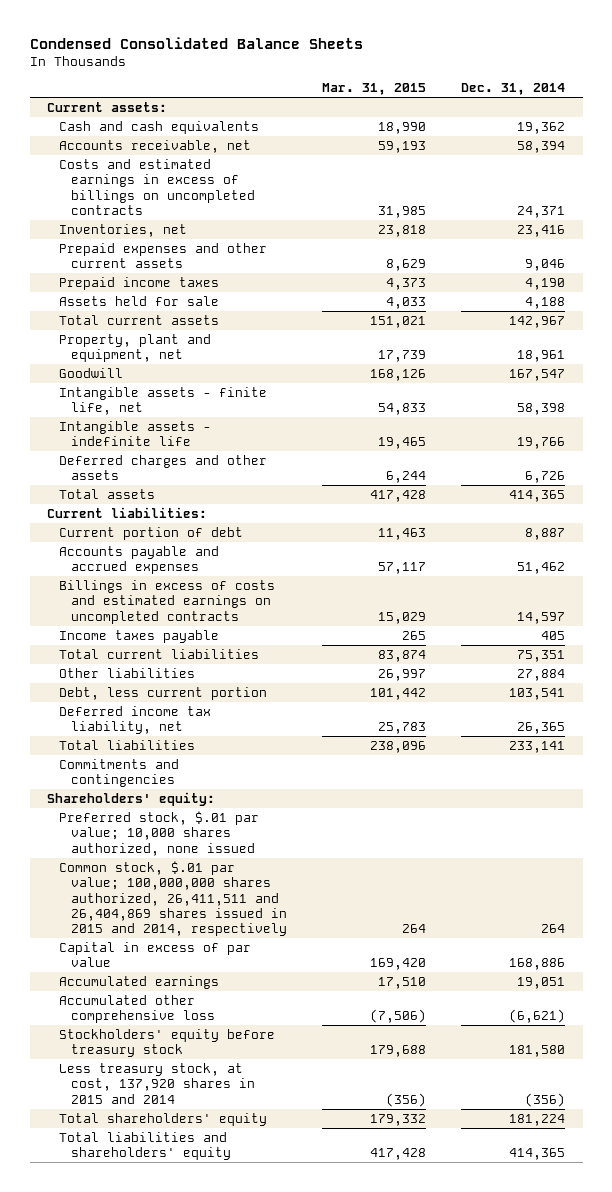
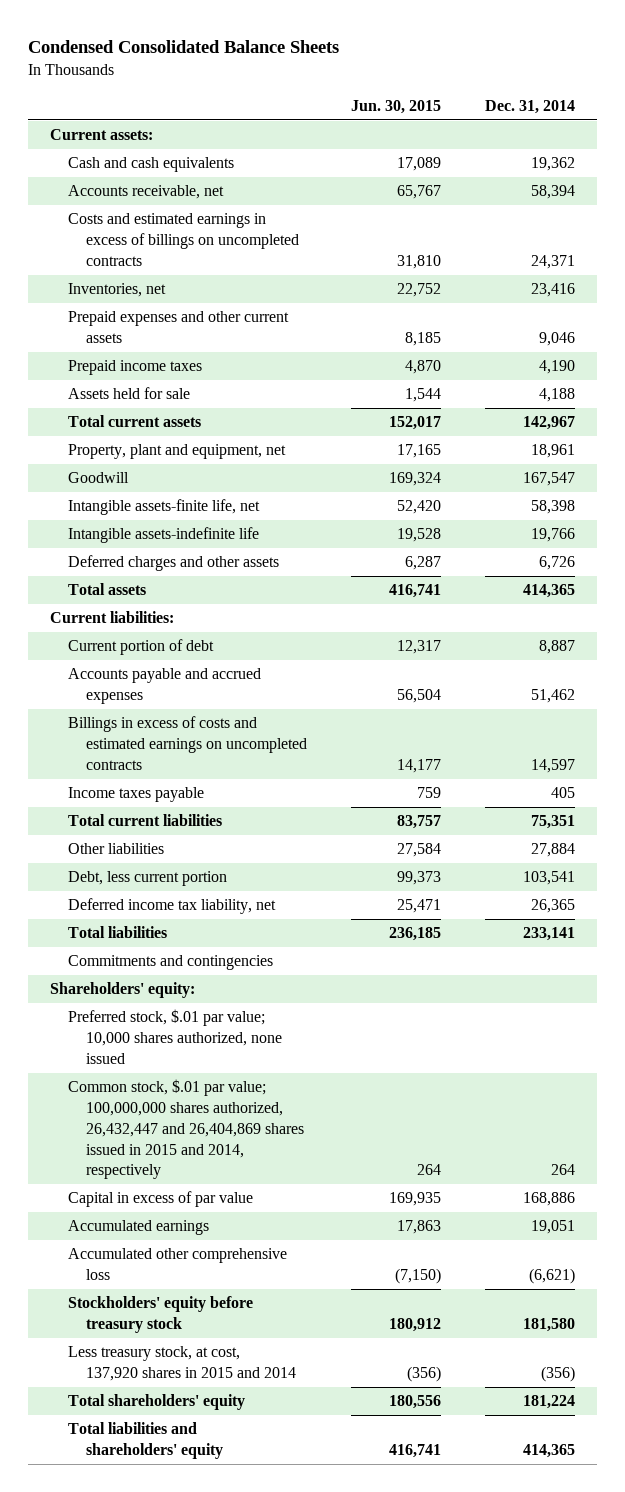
[322,82,427,95] Mar. 31, 2015 -> none
none -> [351,99,442,114] Jun. 30, 2015
[59,386,268,416] Intangible assets - finite life, net -> [68,499,261,516] Intangible assets-finite life, net
[59,420,212,447] Intangible assets - indefinite life -> [68,527,260,544] Intangible assets-indefinite life
[59,860,288,937] Common stock, $.01 par value; 100,000,000 shares authorized, 26,411,511 and 26,404,869 shares issued in 2015 and 2014, respectively -> [68,1079,305,1180] Common stock, $.01 par value; 100,000,000 shares authorized, 26,432,447 and 26,404,869 shares issued in 2015 and 2014, respectively

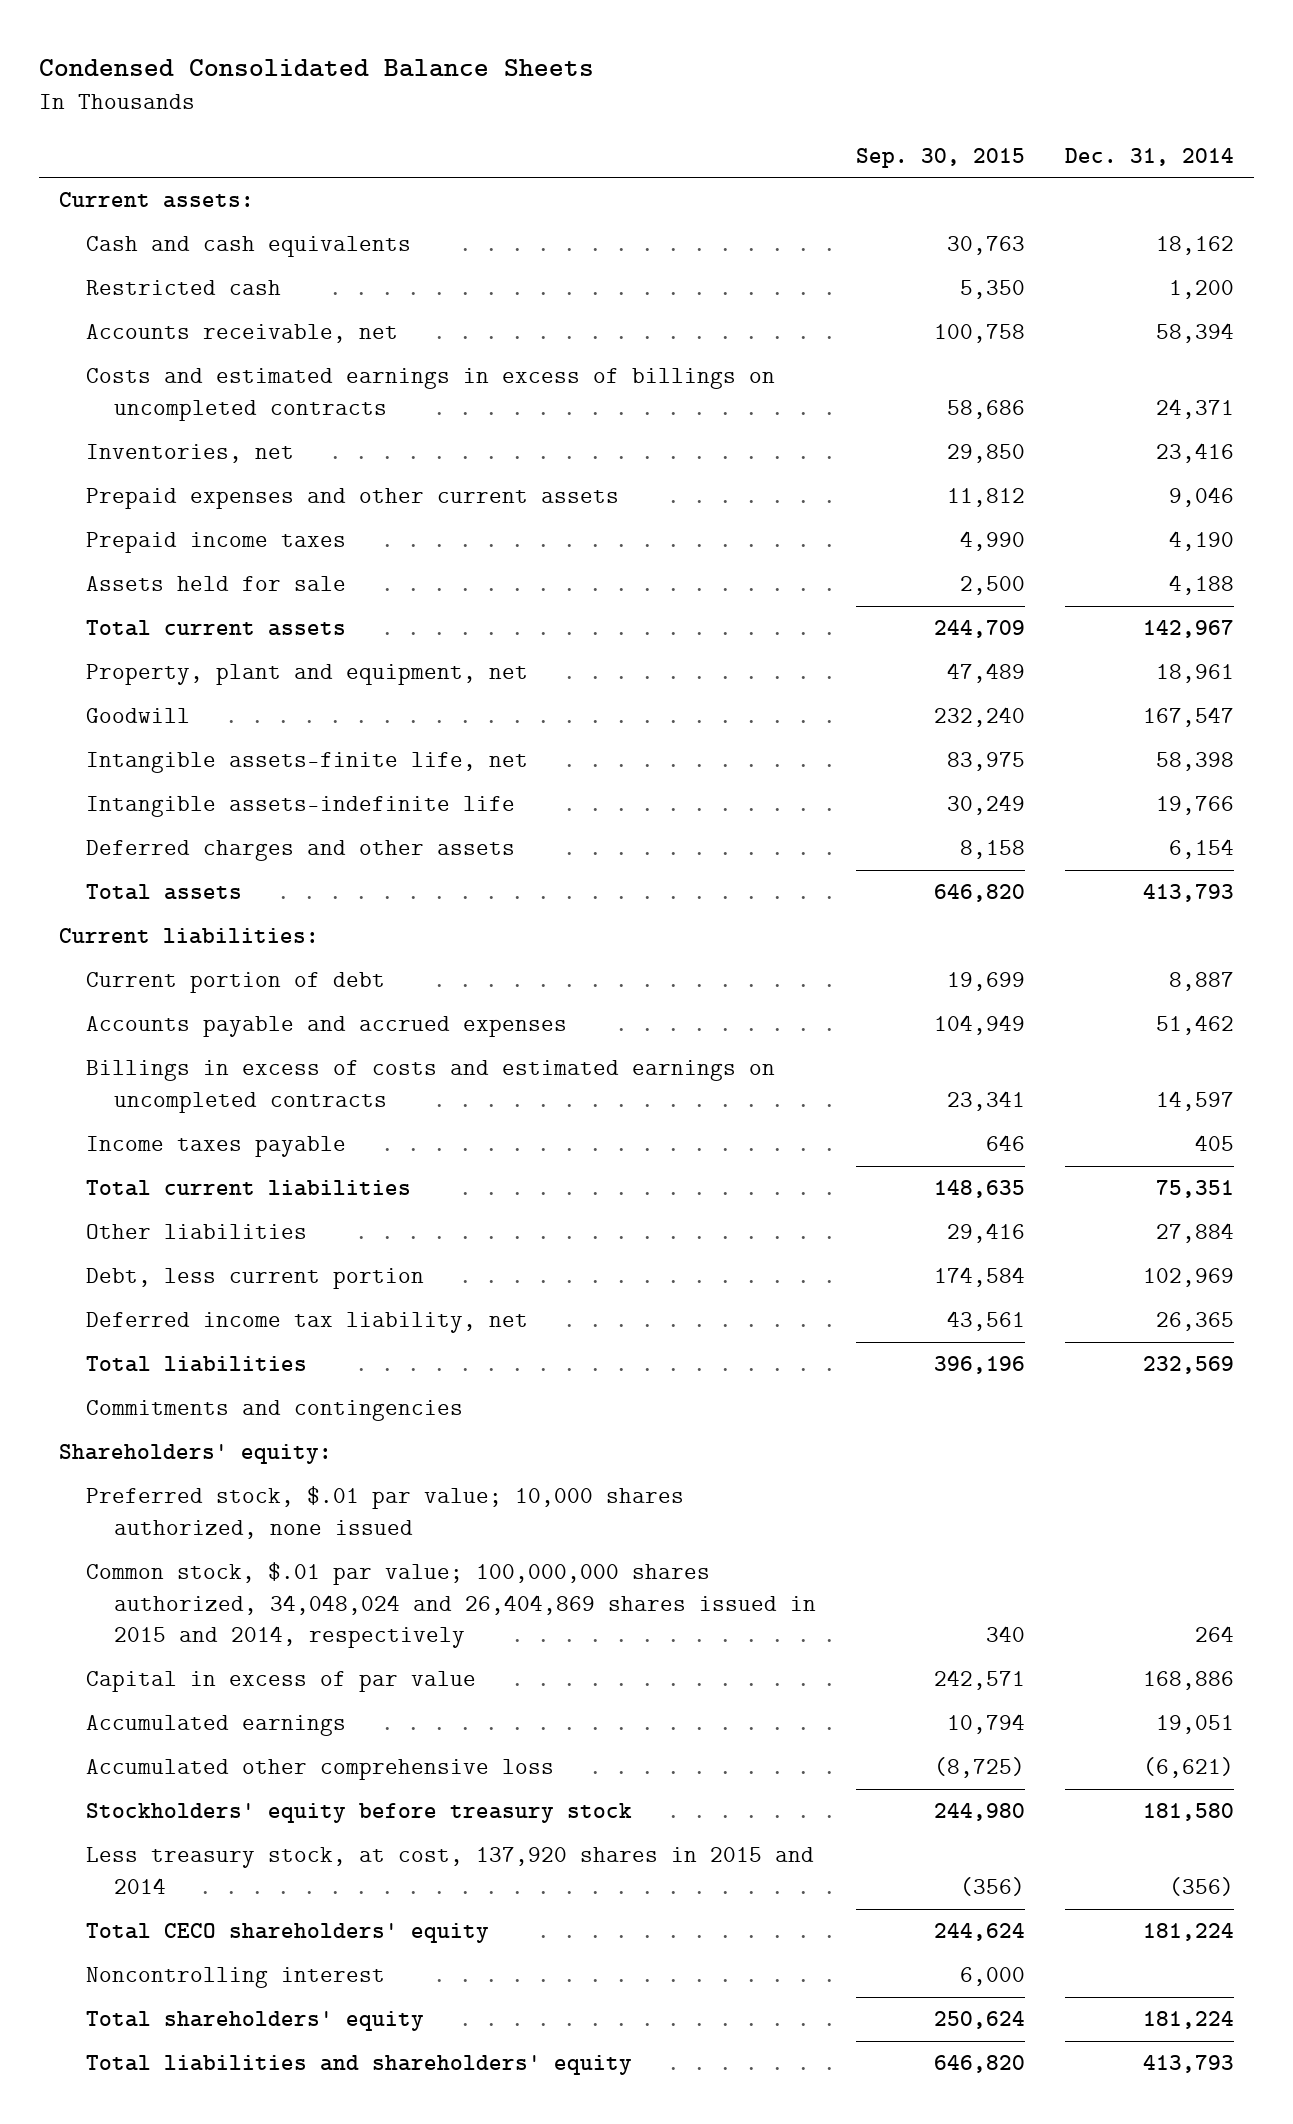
[351,99,442,114] Jun. 30, 2015 -> none
none -> [855,147,1025,168] Sep. 30, 2015
[531,157,576,172] 19,362 -> [1155,236,1234,256] 18,162
none -> [86,280,282,296] Restricted cash
[539,556,576,571] 6,726 -> [1168,839,1234,860] 6,154
[523,584,576,599] 414,365 -> [1142,884,1234,903] 413,793
[523,871,576,886] 103,541 -> [1142,1268,1234,1288] 102,969
[523,927,576,942] 233,141 -> [1142,1356,1234,1375] 232,569
[68,1079,305,1180] Common stock, $.01 par value; 100,000,000 shares authorized, 26,432,447 and 26,404,869 shares issued in 2015 and 2014, respectively -> [86,1562,816,1649] Common stock, $.01 par value; 100,000,000 shares authorized, 34,048,024 and 26,404,869 shares issued in 2015 and 2014, respectively
none -> [86,1923,490,1944] Total CECO shareholders' equity
none -> [86,1967,386,1989] Noncontrolling interest
[523,1444,576,1459] 414,365 -> [1142,2055,1234,2074] 413,793

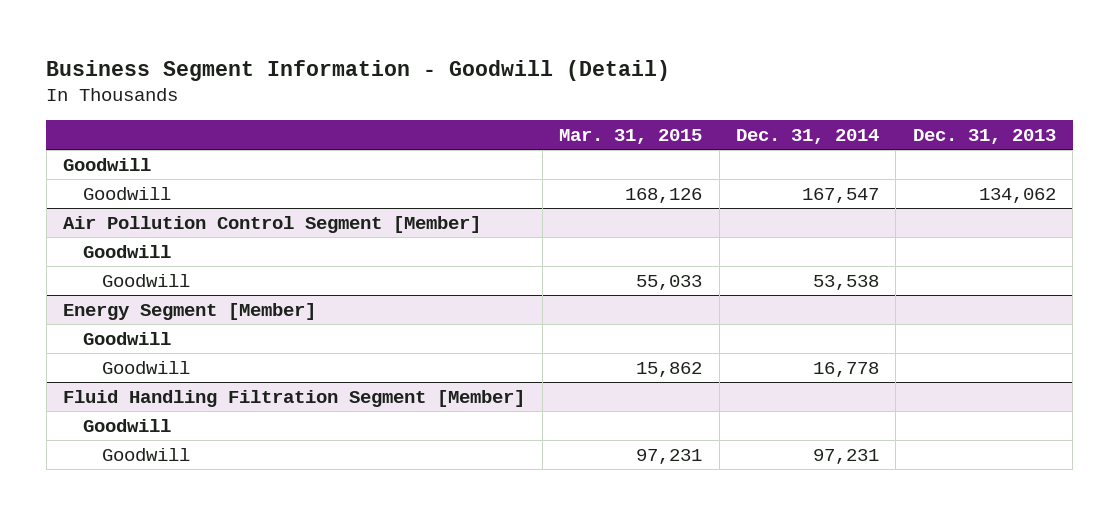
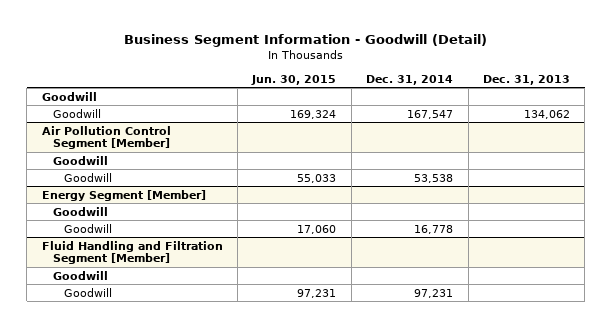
[559,128,703,144] Mar. 31, 2015 -> none
none -> [251,74,337,85] Jun. 30, 2015
[63,389,526,407] Fluid Handling Filtration Segment [Member] -> [41,240,223,265] Fluid Handling and Filtration Segment [Member]

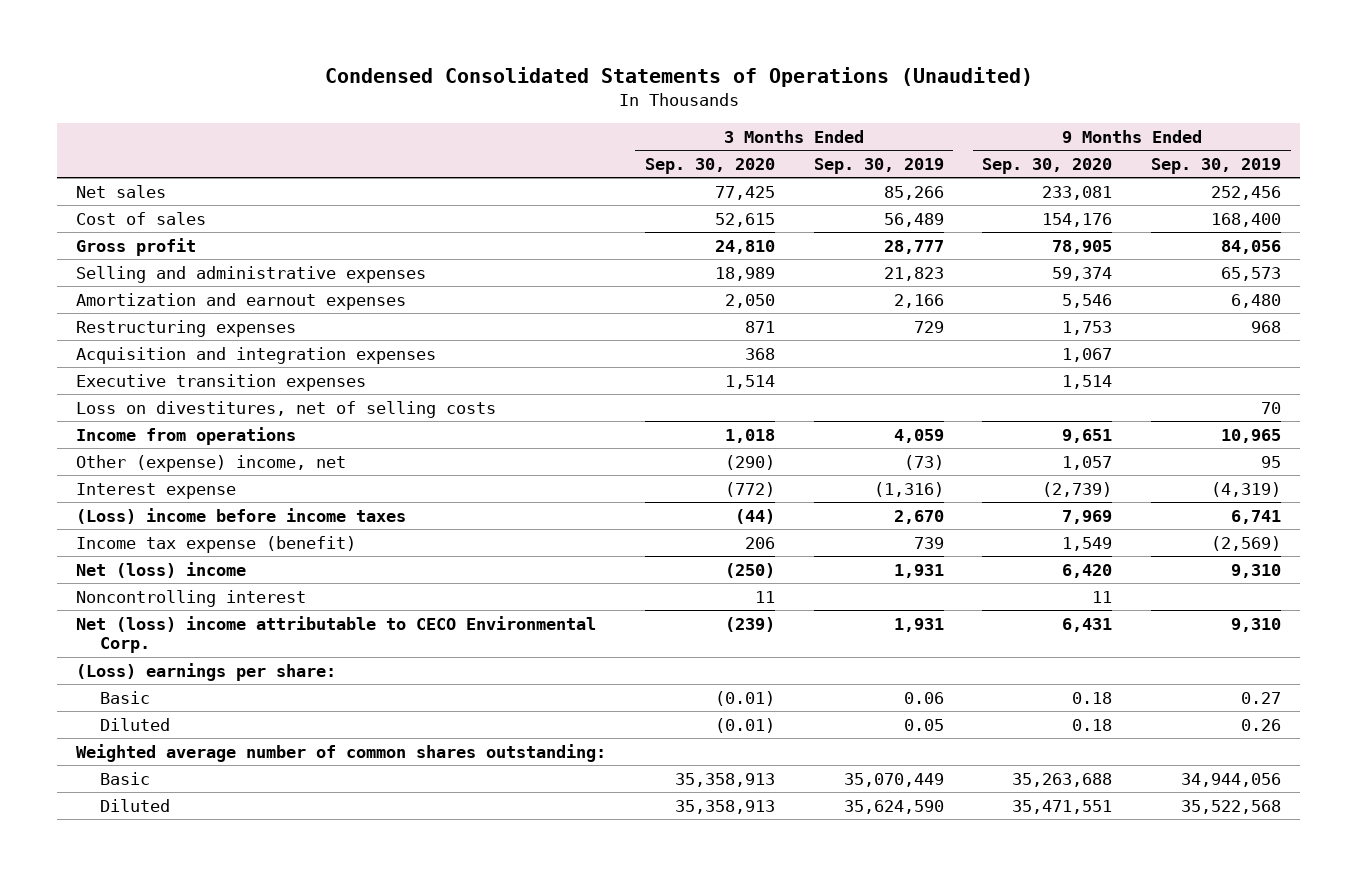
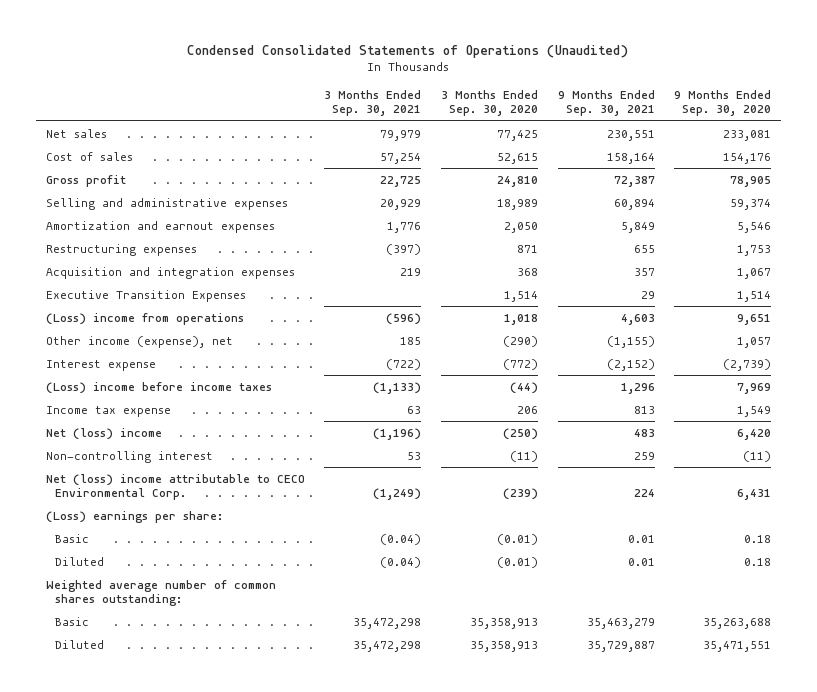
[813,157,944,174] Sep. 30, 2019 -> none
[1151,157,1282,174] Sep. 30, 2019 -> none
none -> [324,90,422,117] 3 Months Ended Sep. 30, 2021
none -> [557,90,655,117] 9 Months Ended Sep. 30, 2021
[76,400,497,418] Loss on divestitures, net of selling costs -> none
[76,373,367,391] Executive transition expenses -> [45,289,246,302] Executive Transition Expenses
[76,426,297,445] Income from operations -> [45,312,244,325] (Loss) income from operations
[76,454,347,472] Other (expense) income, net -> [45,335,233,348] Other income (expense), net
[76,535,357,553] Income tax expense (benefit) -> [45,405,171,417] Income tax expense
[76,589,307,607] Noncontrolling interest -> [45,450,213,463] Non-controlling interest
[754,590,775,603] 11 -> [509,450,538,462] (11)
[1092,590,1113,603] 11 -> [743,450,772,462] (11)

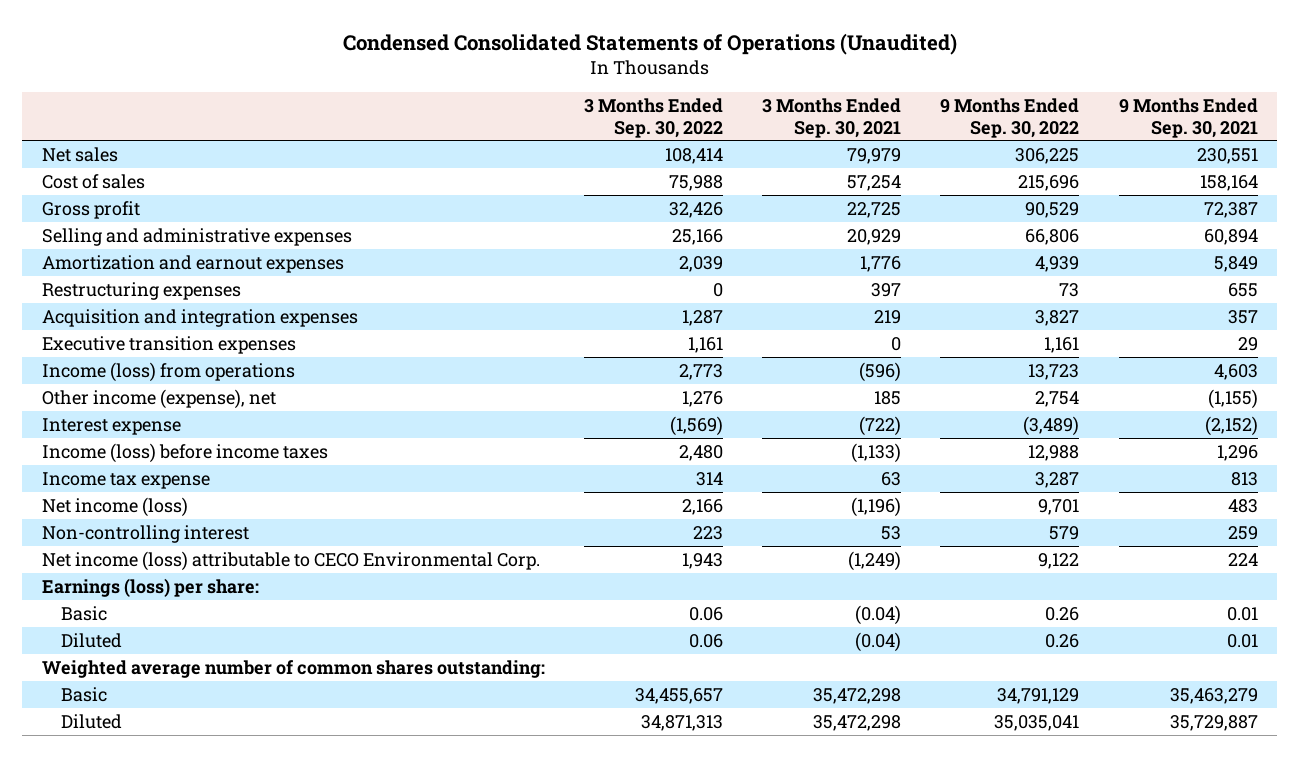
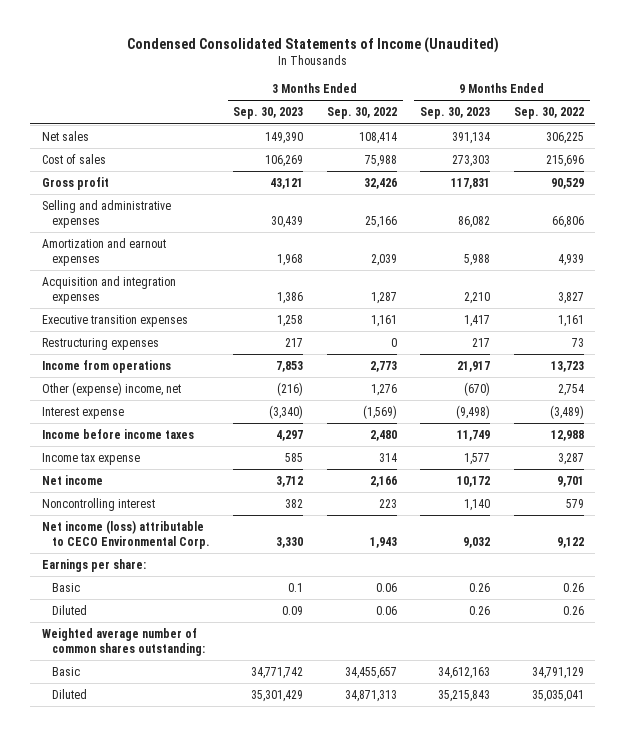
[342,33,957,56] Condensed Consolidated Statements of Operations (Unaudited) -> [126,36,499,53] Condensed Consolidated Statements of Income (Unaudited)
[762,97,902,138] 3 Months Ended Sep. 30, 2021 -> none
[1118,97,1258,138] 9 Months Ended Sep. 30, 2021 -> none
none -> [233,107,304,120] Sep. 30, 2023
none -> [420,107,491,120] Sep. 30, 2023
[41,281,241,300] Restructuring expenses -> [41,337,159,350] Restructuring expenses
[41,361,295,382] Income (loss) from operations -> [41,359,171,373] Income from operations
[41,388,276,409] Other income (expense), net -> [41,381,181,396] Other (expense) income, net
[41,442,328,463] Income (loss) before income taxes -> [41,428,194,439] Income before income taxes
[41,496,188,517] Net income (loss) -> [41,474,103,485] Net income
[41,524,249,543] Non-controlling interest -> [41,497,155,511] Noncontrolling interest
[41,577,259,597] Earnings (loss) per share: -> [41,558,146,572] Earnings per share:

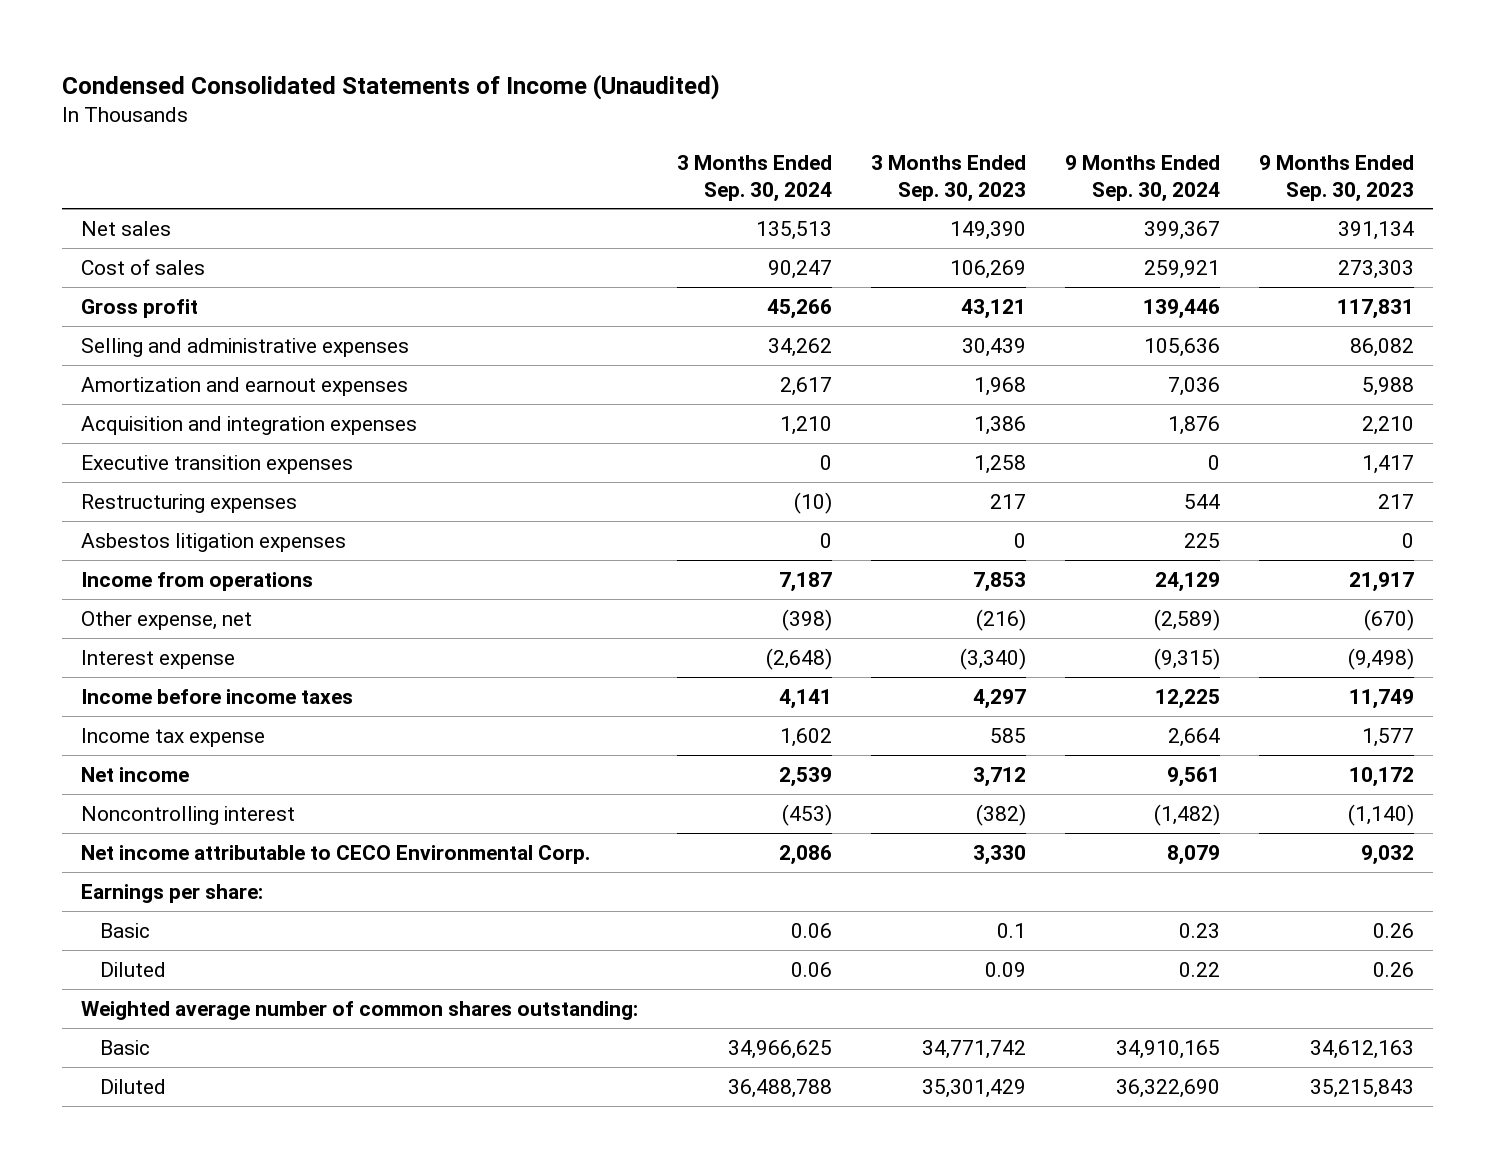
[326,107,397,120] Sep. 30, 2022 -> none
[513,107,584,120] Sep. 30, 2022 -> none
none -> [676,154,832,202] 3 Months Ended Sep. 30, 2024
none -> [1064,154,1220,202] 9 Months Ended Sep. 30, 2024
none -> [81,532,347,552] Asbestos litigation expenses
[41,381,181,396] Other (expense) income, net -> [81,610,253,630] Other expense, net
[285,498,304,508] 382 -> [975,803,1026,826] (382)
[464,498,491,511] 1,140 -> [1347,803,1414,826] (1,140)
[41,519,210,549] Net income (loss) attributable to CECO Environmental Corp. -> [81,844,591,864] Net income attributable to CECO Environmental Corp.

